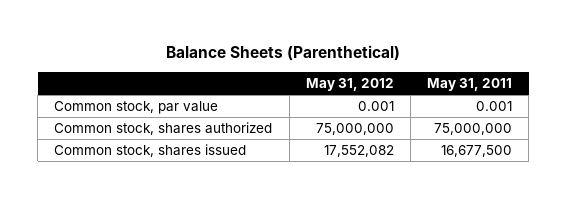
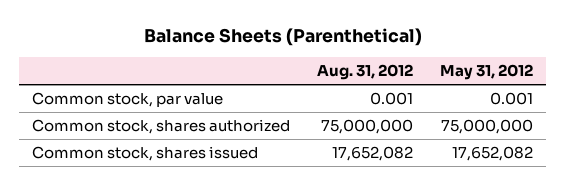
[427,78,513,92] May 31, 2011 -> none
none -> [317,64,414,81] Aug. 31, 2012
[323,145,394,158] 17,552,082 -> [451,145,533,161] 17,652,082

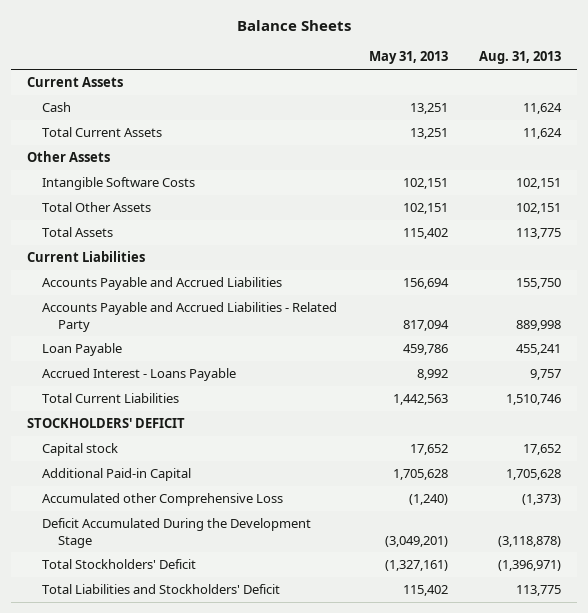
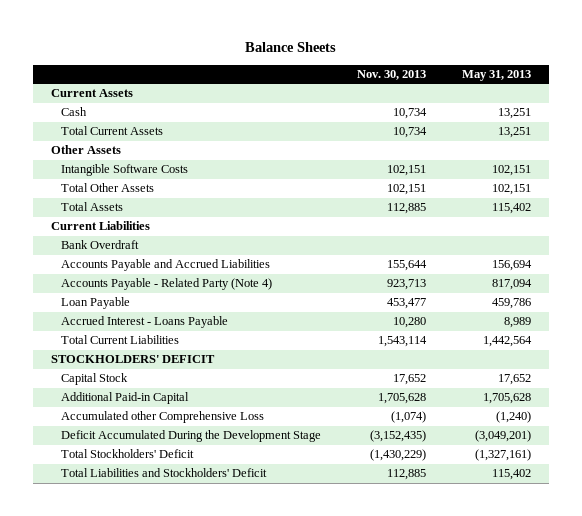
[479,51,562,65] Aug. 31, 2013 -> none
none -> [357,70,427,81] Nov. 30, 2013
none -> [61,240,140,250] Bank Overdraft
[42,302,338,332] Accounts Payable and Accrued Liabilities - Related Party -> [61,278,273,291] Accounts Payable - Related Party (Note 4)
[416,369,448,381] 8,992 -> [503,317,531,329] 8,989
[392,394,448,406] 1,442,563 -> [482,336,532,348] 1,442,564
[42,443,119,457] Capital stock -> [61,373,129,386] Capital Stock

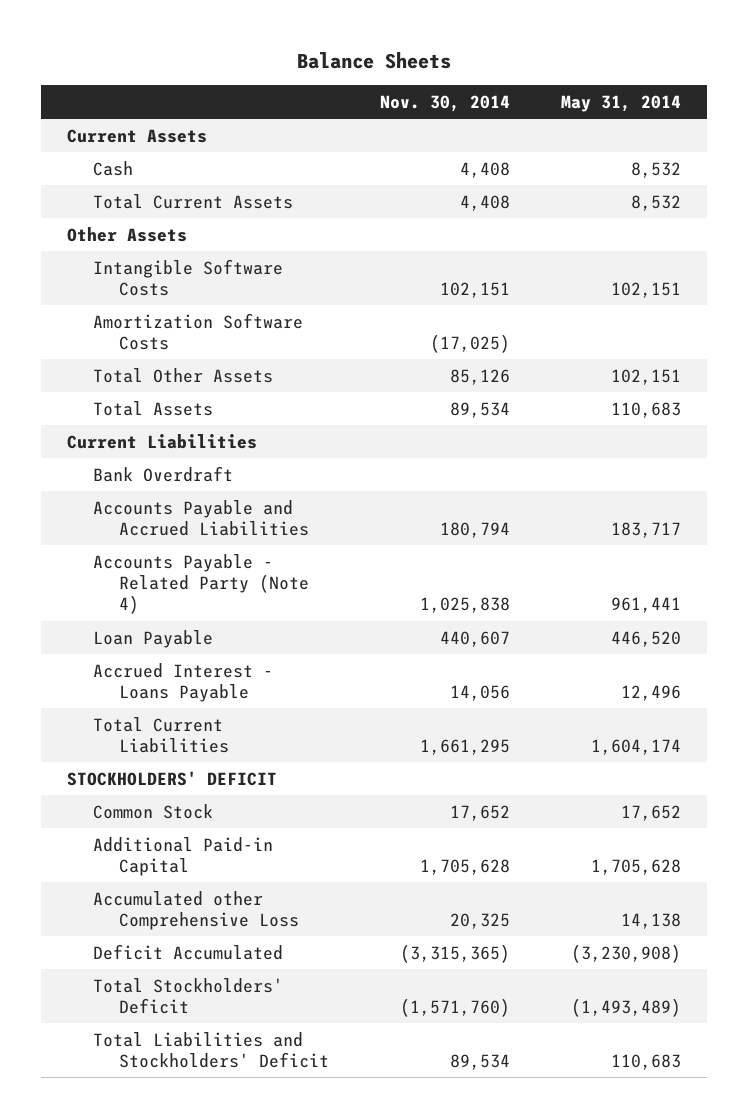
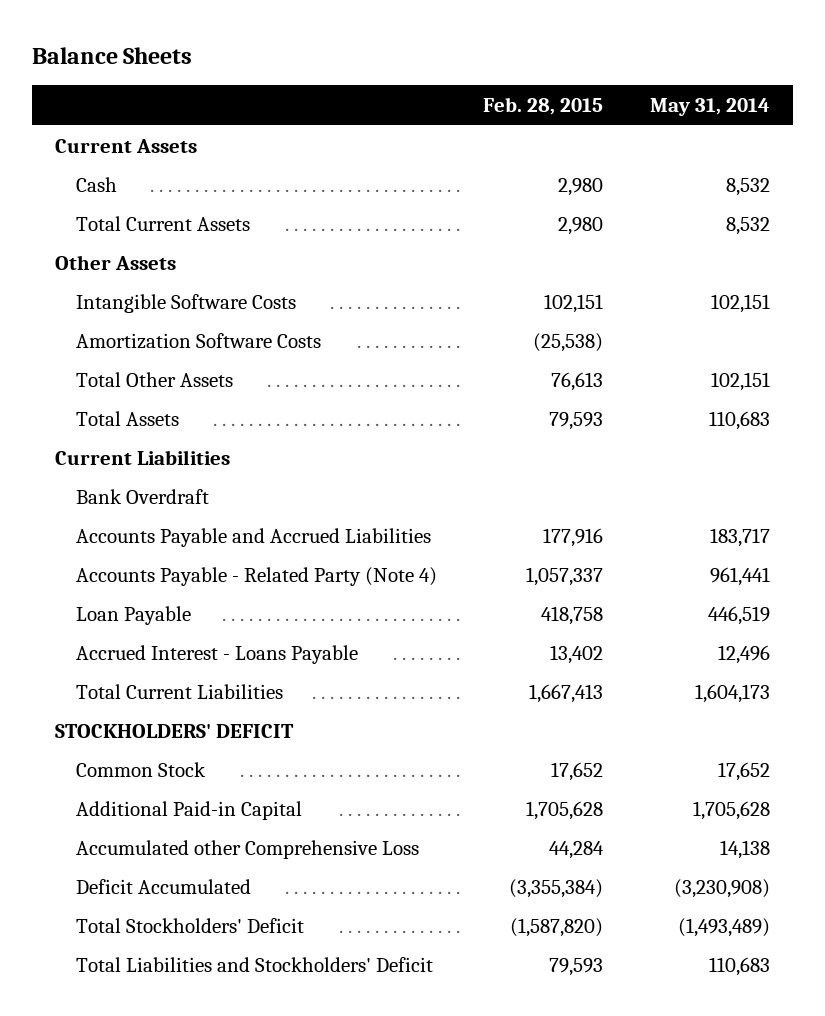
[380,94,511,112] Nov. 30, 2014 -> none
none -> [483,97,604,116] Feb. 28, 2015
[611,630,682,647] 446,520 -> [707,605,770,625] 446,519
[591,738,682,755] 1,604,174 -> [694,683,770,703] 1,604,173

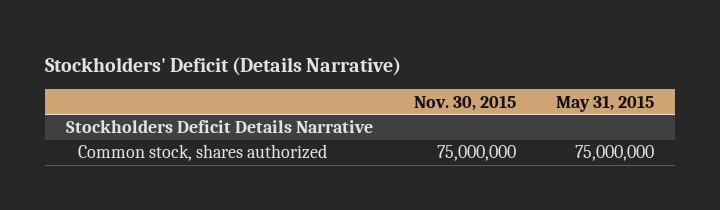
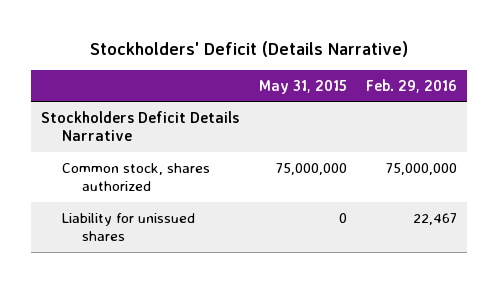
[413,94,516,111] Nov. 30, 2015 -> none
none -> [366,78,458,93] Feb. 29, 2016
none -> [61,212,195,242] Liability for unissued shares

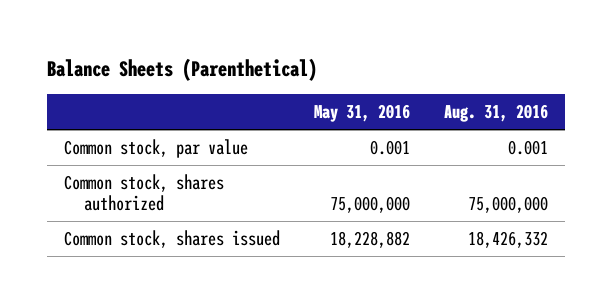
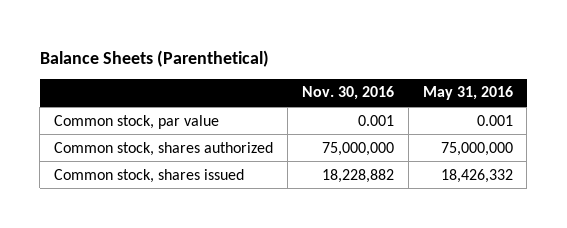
[443,103,548,122] Aug. 31, 2016 -> none
none -> [301,86,394,101] Nov. 30, 2016
[330,230,411,248] 18,228,882 -> [440,168,513,183] 18,426,332

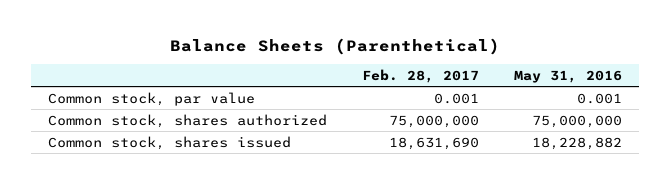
[301,86,394,101] Nov. 30, 2016 -> none
none -> [362,68,480,83] Feb. 28, 2017
[440,168,513,183] 18,426,332 -> [531,136,622,150] 18,228,882

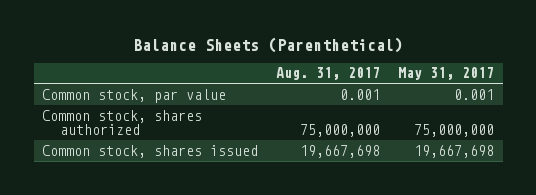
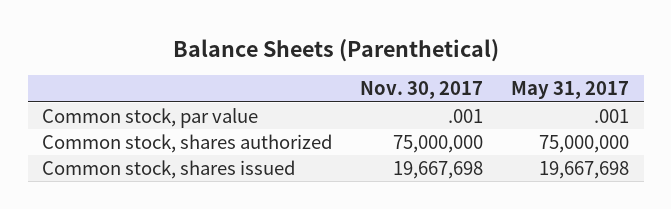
[276,67,381,81] Aug. 31, 2017 -> none
none -> [360,81,484,100] Nov. 30, 2017
[453,88,494,100] 0.001 -> [594,109,630,124] .001

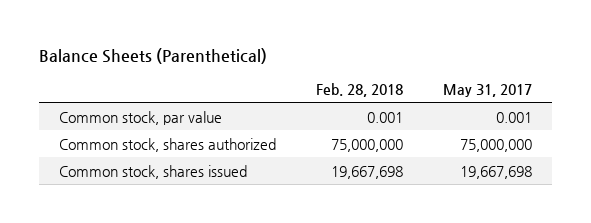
[360,81,484,100] Nov. 30, 2017 -> none
none -> [316,82,404,97] Feb. 28, 2018
[594,109,630,124] .001 -> [496,111,533,123] 0.001

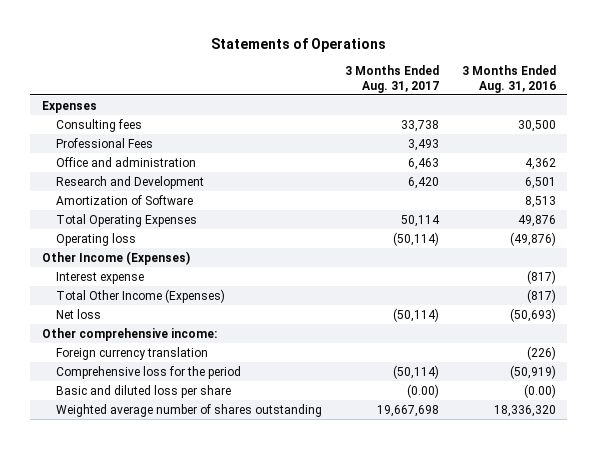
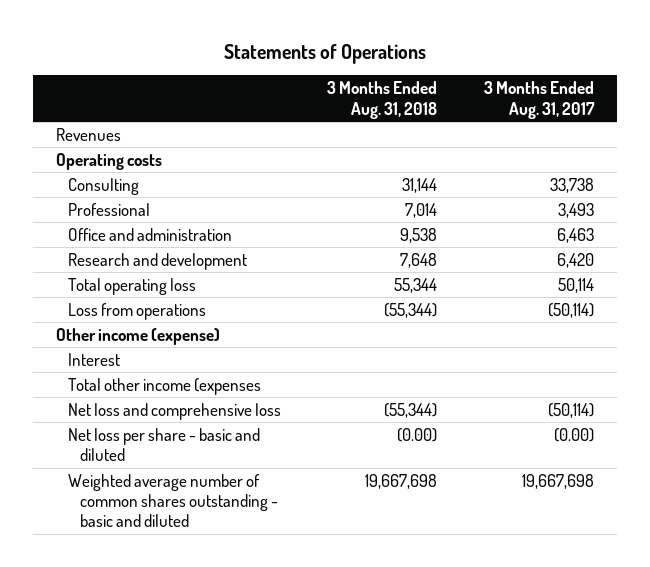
[461,64,556,93] 3 Months Ended Aug. 31, 2016 -> none
none -> [327,81,438,119] 3 Months Ended Aug. 31, 2018
none -> [55,127,121,141] Revenues
[41,100,97,113] Expenses -> [55,152,162,170] Operating costs
[55,118,142,132] Consulting fees -> [67,177,139,195] Consulting
[55,137,153,148] Professional Fees -> [67,202,150,216] Professional
[55,194,193,205] Amortization of Software -> none
[55,308,101,319] Net loss -> none
[41,327,217,341] Other comprehensive income: -> none
[55,346,208,360] Foreign currency translation -> none
[55,175,204,189] Research and Development -> [67,252,247,270] Research and development
[55,213,197,227] Total Operating Expenses -> [67,277,196,295] Total operating loss
[55,232,136,246] Operating loss -> [67,302,206,320] Loss from operations
[41,250,190,265] Other Income (Expenses) -> [55,327,220,345] Other income (expense)
[55,271,144,284] Interest expense -> [67,352,120,366] Interest
[55,288,225,303] Total Other Income (Expenses) -> [67,377,261,395] Total other income (expenses
[55,365,241,379] Comprehensive loss for the period -> [67,402,281,420] Net loss and comprehensive loss
[55,384,231,398] Basic and diluted loss per share -> [67,427,260,462] Net loss per share - basic and diluted
[55,403,322,417] Weighted average number of shares outstanding -> [67,473,278,528] Weighted average number of common shares outstanding - basic and diluted

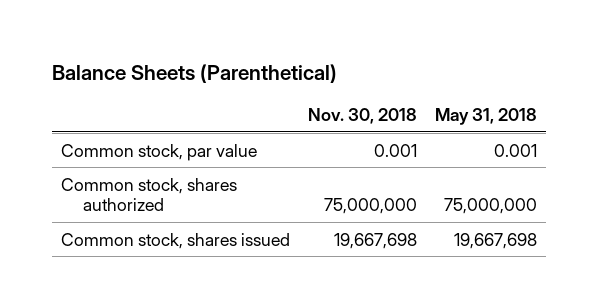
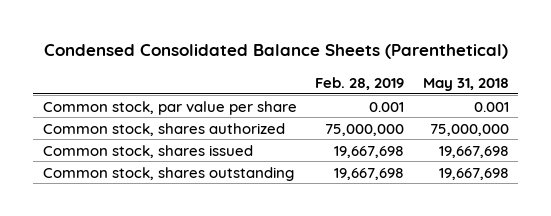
[52,63,338,83] Balance Sheets (Parenthetical) -> [43,44,508,60] Condensed Consolidated Balance Sheets (Parenthetical)
[308,108,418,125] Nov. 30, 2018 -> none
none -> [315,76,405,90] Feb. 28, 2019
[61,143,258,161] Common stock, par value -> [42,100,297,115] Common stock, par value per share
none -> [42,166,294,181] Common stock, shares outstanding

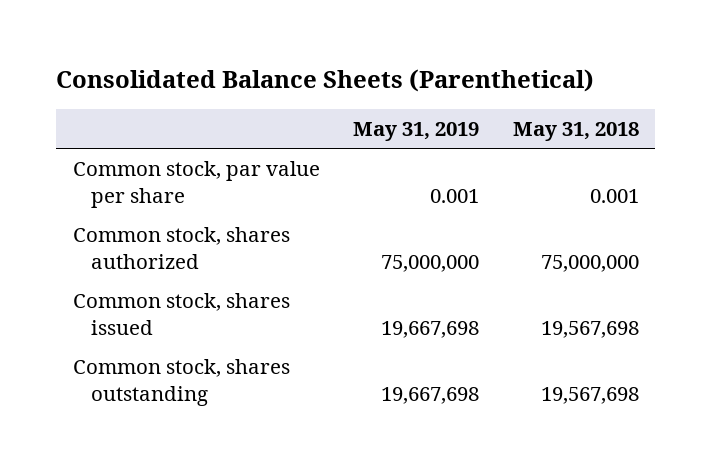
[43,44,508,60] Condensed Consolidated Balance Sheets (Parenthetical) -> [56,69,595,93] Consolidated Balance Sheets (Parenthetical)
[315,76,405,90] Feb. 28, 2019 -> none
none -> [353,122,480,142] May 31, 2019
[438,145,509,158] 19,667,698 -> [540,320,639,338] 19,567,698
[438,167,509,180] 19,667,698 -> [540,386,639,404] 19,567,698

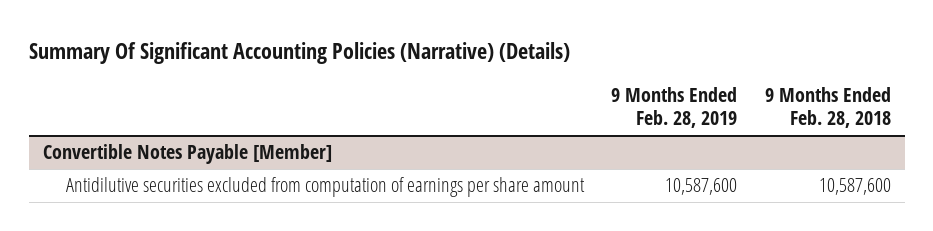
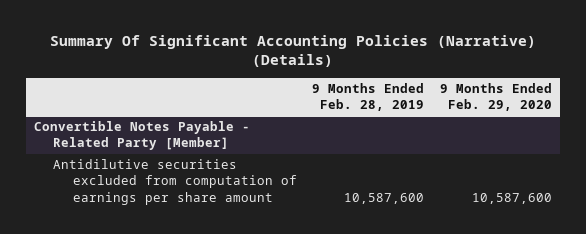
[764,86,891,129] 9 Months Ended Feb. 28, 2018 -> none
none -> [439,82,552,111] 9 Months Ended Feb. 29, 2020
[42,144,332,165] Convertible Notes Payable [Member] -> [33,121,250,151] Convertible Notes Payable - Related Party [Member]

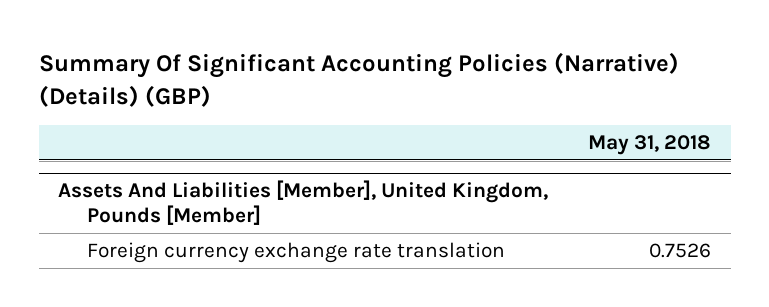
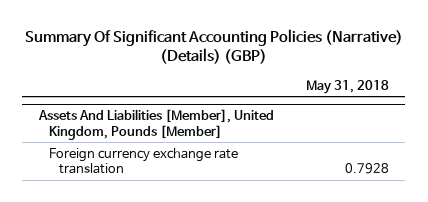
[649,243,712,259] 0.7526 -> [345,162,390,174] 0.7928

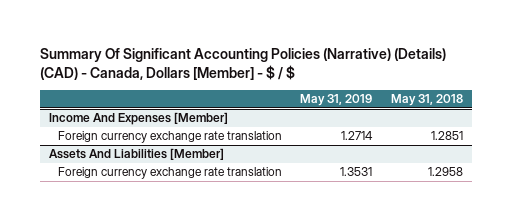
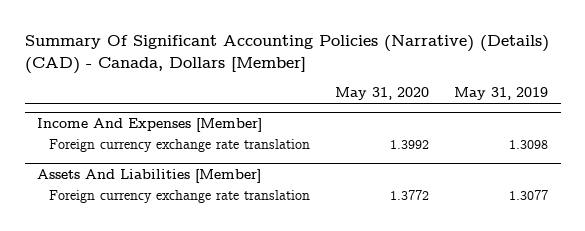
[39,47,446,80] Summary Of Significant Accounting Policies (Narrative) (Details) (CAD) - Canada, Dollars [Member] - $ / $ -> [24,35,549,74] Summary Of Significant Accounting Policies (Narrative) (Details) (CAD) - Canada, Dollars [Member]
[390,94,463,107] May 31, 2018 -> none
none -> [335,87,430,101] May 31, 2020
[341,131,374,141] 1.2714 -> [509,140,549,150] 1.3098
[340,167,373,177] 1.3531 -> [509,190,549,201] 1.3077

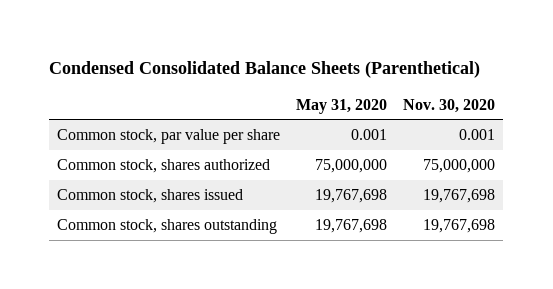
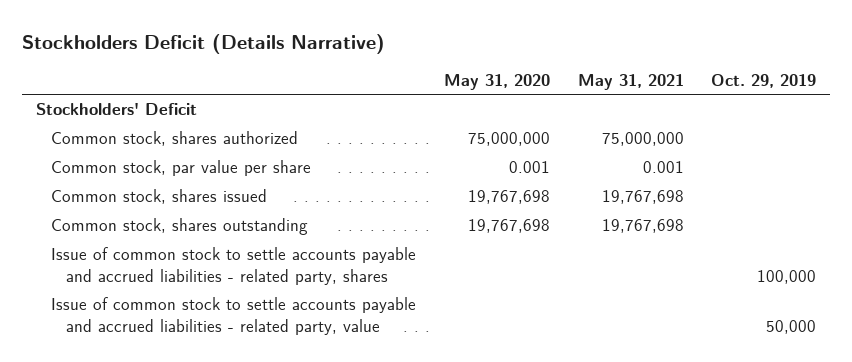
[49,60,481,78] Condensed Consolidated Balance Sheets (Parenthetical) -> [22,33,386,54] Stockholders Deficit (Details Narrative)
[403,98,496,113] Nov. 30, 2020 -> none
none -> [577,74,684,91] May 31, 2021
none -> [711,74,817,89] Oct. 29, 2019
none -> [36,103,198,116] Stockholders' Deficit
[57,129,281,145] Common stock, par value per share -> [51,160,312,177] Common stock, par value per share
none -> [51,247,417,285] Issue of common stock to settle accounts payable and accrued liabilities - related party, shares
none -> [51,297,417,335] Issue of common stock to settle accounts payable and accrued liabilities - related party, value

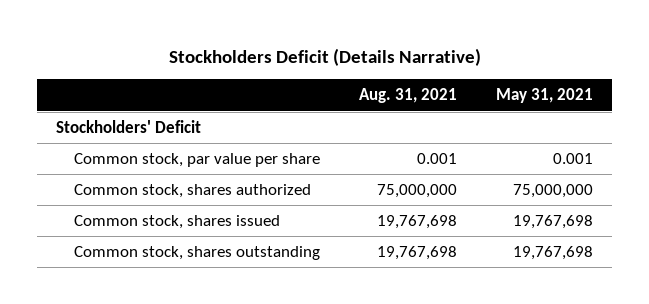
[443,74,550,91] May 31, 2020 -> none
[711,74,817,89] Oct. 29, 2019 -> none
none -> [358,88,457,104] Aug. 31, 2021
[51,131,299,147] Common stock, shares authorized -> [73,184,311,199] Common stock, shares authorized
[51,247,417,285] Issue of common stock to settle accounts payable and accrued liabilities - related party, shares -> none
[51,297,417,335] Issue of common stock to settle accounts payable and accrued liabilities - related party, value -> none

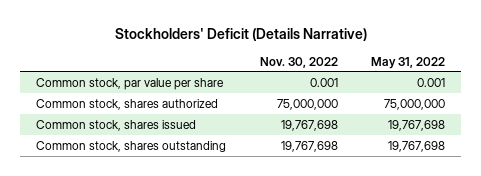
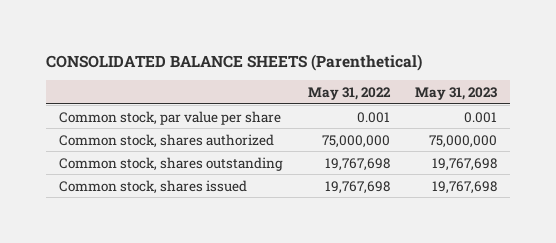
[114,27,367,41] Stockholders' Deficit (Details Narrative) -> [45,53,422,71] CONSOLIDATED BALANCE SHEETS (Parenthetical)
[259,56,338,68] Nov. 30, 2022 -> none
none -> [415,86,498,100] May 31, 2023
[36,119,197,131] Common stock, shares issued -> [58,179,247,194] Common stock, shares issued

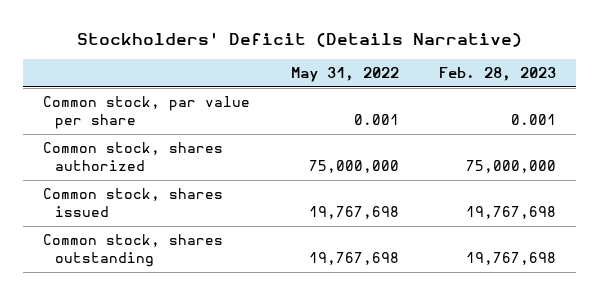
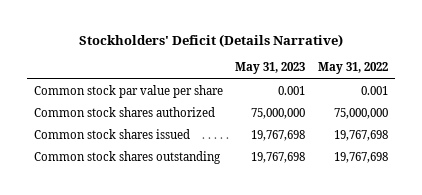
[438,67,556,82] Feb. 28, 2023 -> none
none -> [235,62,306,75] May 31, 2023
[43,96,251,130] Common stock, par value per share -> [33,85,223,99] Common stock par value per share
[43,142,224,172] Common stock, shares authorized -> [33,107,215,118] Common stock shares authorized
[43,188,224,218] Common stock, shares issued -> [33,129,190,140] Common stock shares issued
[43,234,224,268] Common stock, shares outstanding -> [33,151,221,165] Common stock shares outstanding

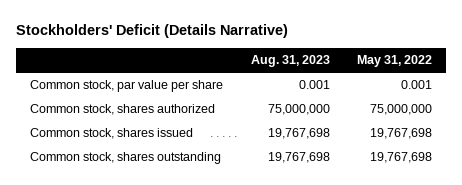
[235,62,306,75] May 31, 2023 -> none
none -> [250,55,330,68] Aug. 31, 2023
[33,85,223,99] Common stock par value per share -> [29,80,223,93] Common stock, par value per share
[33,107,215,118] Common stock shares authorized -> [29,104,215,116] Common stock, shares authorized
[33,129,190,140] Common stock shares issued -> [29,128,193,140] Common stock, shares issued
[33,151,221,165] Common stock shares outstanding -> [29,152,221,165] Common stock, shares outstanding

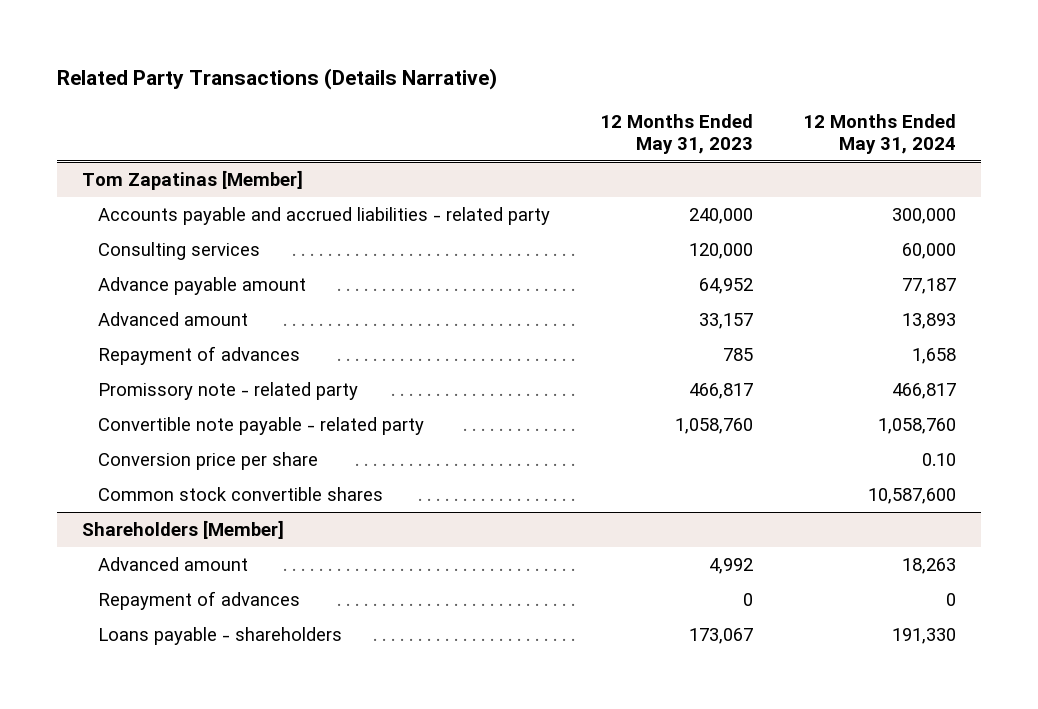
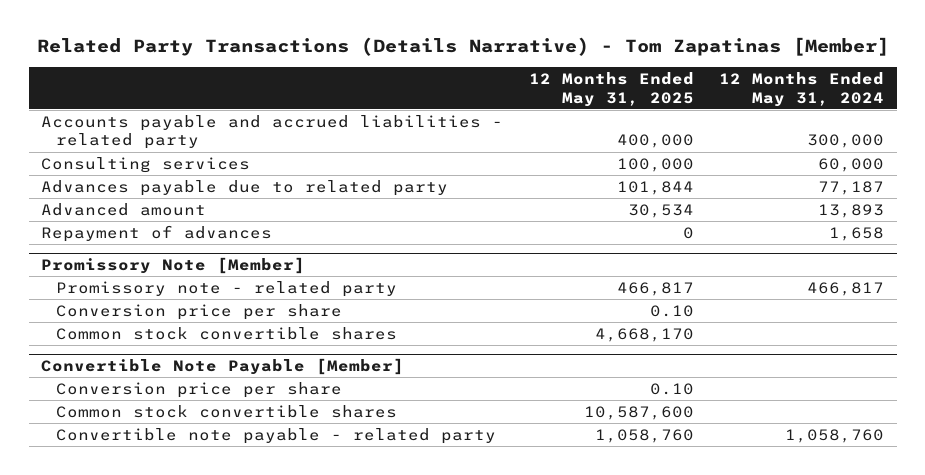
[56,68,497,91] Related Party Transactions (Details Narrative) -> [36,37,889,57] Related Party Transactions (Details Narrative) - Tom Zapatinas [Member]
[600,113,754,154] 12 Months Ended May 31, 2023 -> none
none -> [528,72,694,107] 12 Months Ended May 31, 2025
[81,170,303,191] Tom Zapatinas [Member] -> none
[97,277,306,296] Advance payable amount -> [41,179,449,196] Advances payable due to related party
none -> [41,257,306,275] Promissory Note [Member]
none -> [56,303,343,320] Conversion price per share
none -> [56,326,398,340] Common stock convertible shares
none -> [41,358,405,376] Convertible Note Payable [Member]
none -> [56,381,343,398] Conversion price per share
none -> [56,404,398,418] Common stock convertible shares
[97,452,318,471] Conversion price per share -> none
[97,487,383,502] Common stock convertible shares -> none
[81,520,284,540] Shareholders [Member] -> none
[97,557,248,572] Advanced amount -> none
[97,591,300,611] Repayment of advances -> none
[97,627,342,646] Loans payable - shareholders -> none

